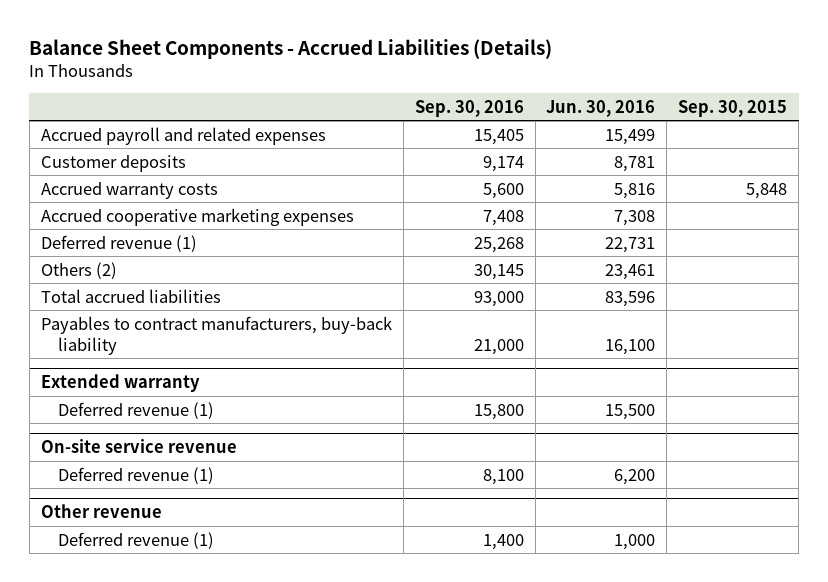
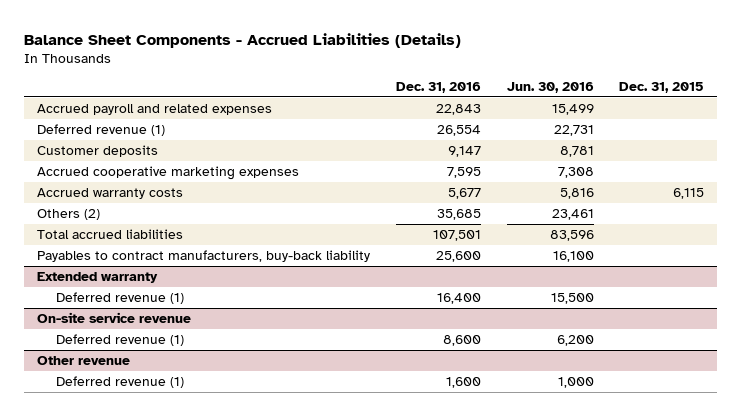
[414,99,524,117] Sep. 30, 2016 -> none
[678,99,788,117] Sep. 30, 2015 -> none
none -> [395,81,481,93] Dec. 31, 2016
none -> [619,81,705,93] Dec. 31, 2015
[40,234,197,252] Deferred revenue (1) -> [36,123,165,136] Deferred revenue (1)
[40,181,218,199] Accrued warranty costs -> [36,187,183,199] Accrued warranty costs

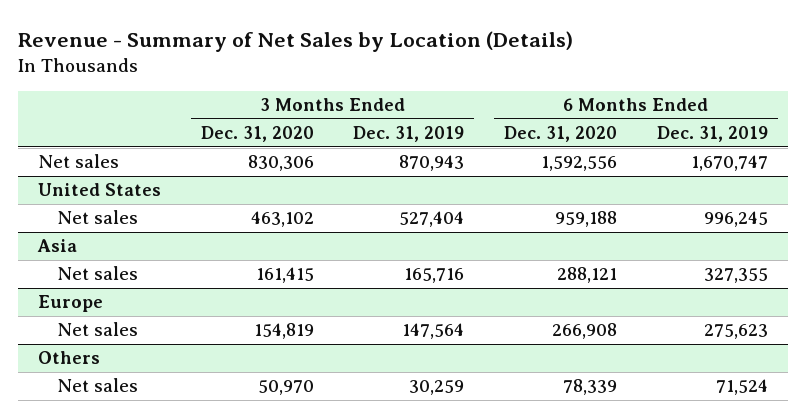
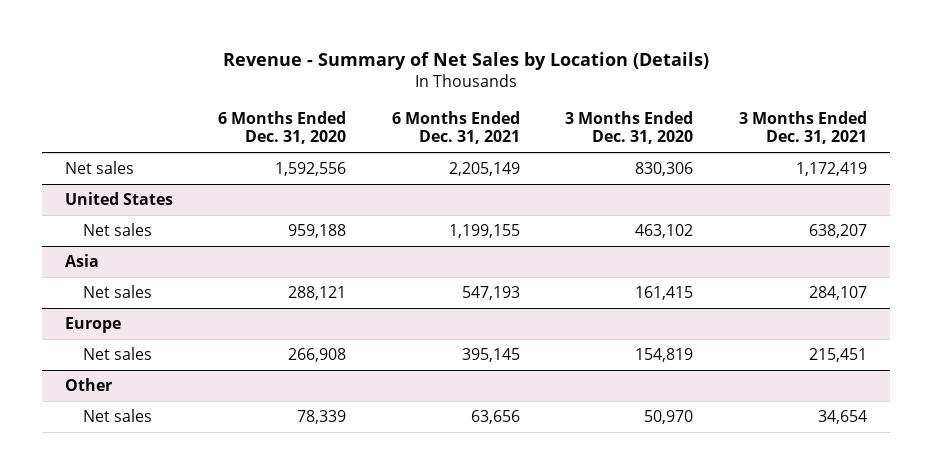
[353,126,465,143] Dec. 31, 2019 -> none
[657,126,769,143] Dec. 31, 2019 -> none
none -> [391,110,520,145] 6 Months Ended Dec. 31, 2021
none -> [738,110,867,145] 3 Months Ended Dec. 31, 2021
[37,351,100,365] Others -> [64,377,112,391] Other

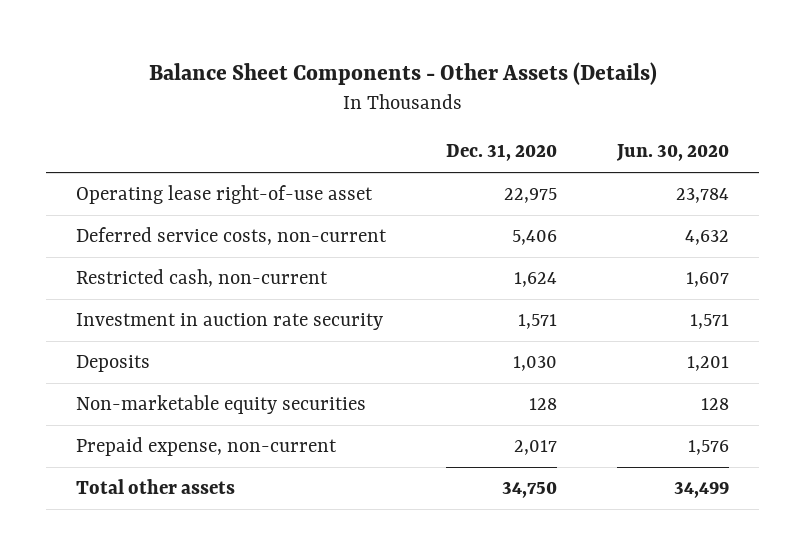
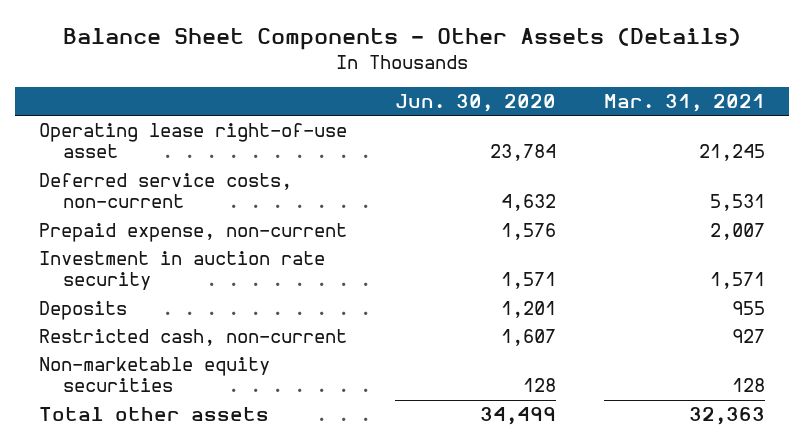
[446,144,558,162] Dec. 31, 2020 -> none
none -> [603,94,765,113] Mar. 31, 2021
[76,437,338,457] Prepaid expense, non-current -> [39,223,348,243] Prepaid expense, non-current
[76,269,329,288] Restricted cash, non-current -> [39,329,348,347] Restricted cash, non-current

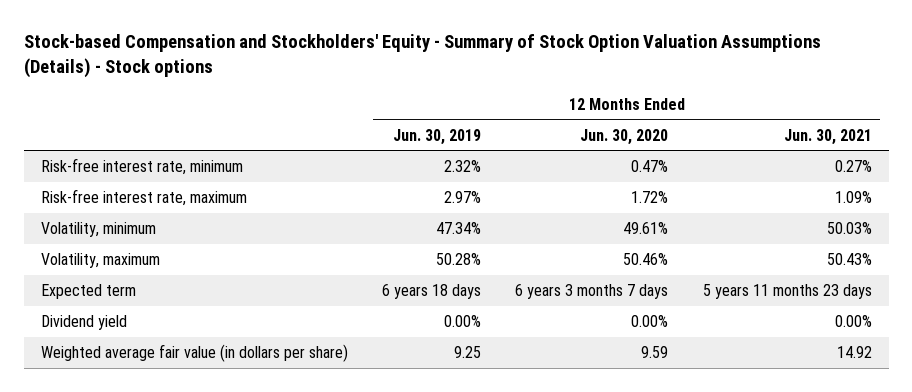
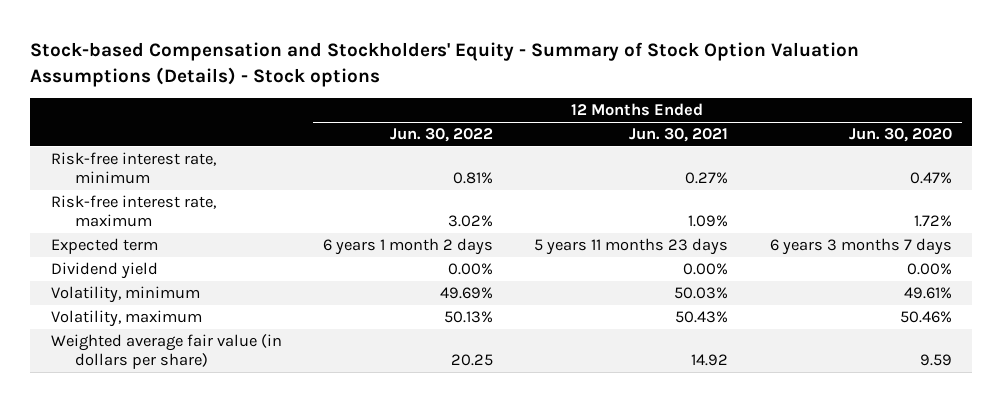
[392,128,481,145] Jun. 30, 2019 -> none
none -> [390,128,494,143] Jun. 30, 2022
[40,222,156,238] Volatility, minimum -> [51,286,201,304] Volatility, minimum
[40,253,160,269] Volatility, maximum -> [51,310,203,328] Volatility, maximum

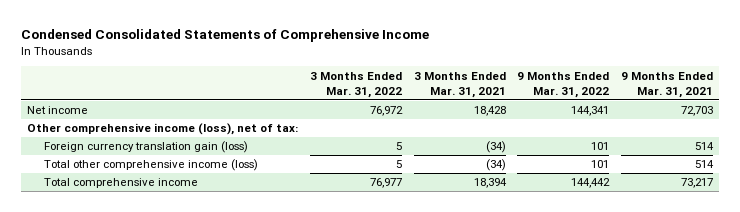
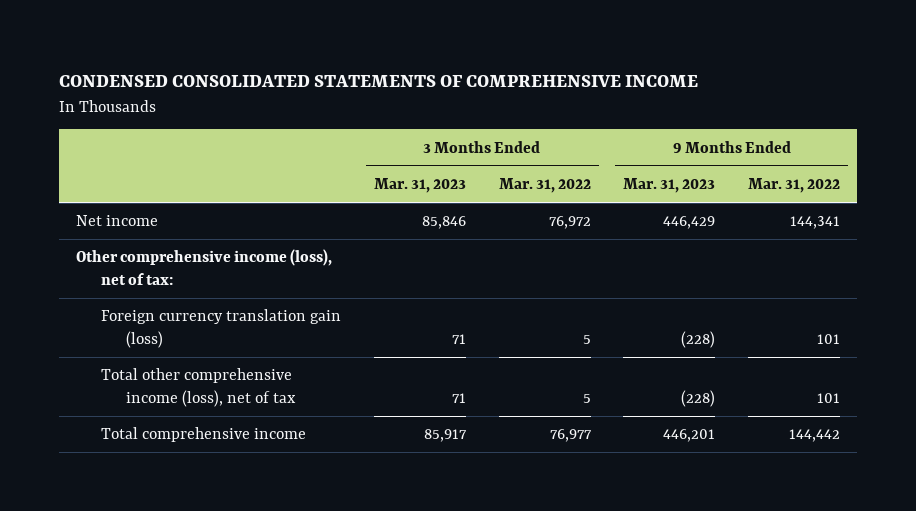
[20,29,429,43] Condensed Consolidated Statements of Comprehensive Income -> [59,75,699,88] CONDENSED CONSOLIDATED STATEMENTS OF COMPREHENSIVE INCOME
[413,71,506,98] 3 Months Ended Mar. 31, 2021 -> none
[621,71,714,98] 9 Months Ended Mar. 31, 2021 -> none
none -> [373,178,466,194] Mar. 31, 2023
none -> [623,178,716,194] Mar. 31, 2023
[43,159,258,172] Total other comprehensive income (loss) -> [100,368,297,408] Total other comprehensive income (loss), net of tax

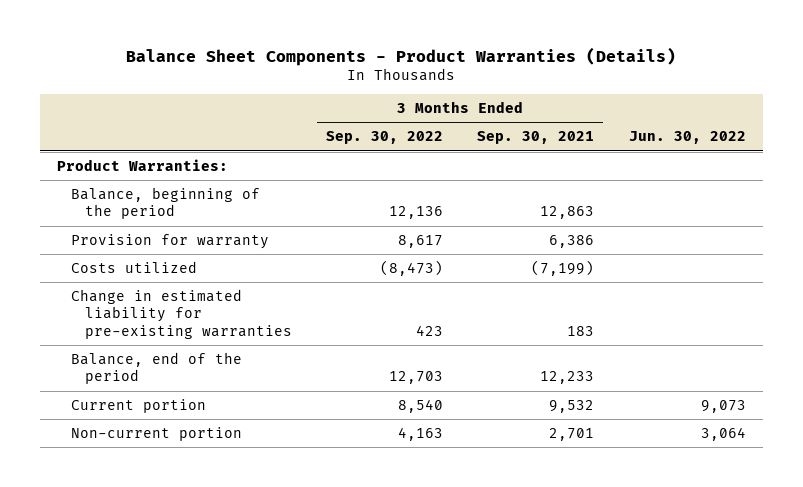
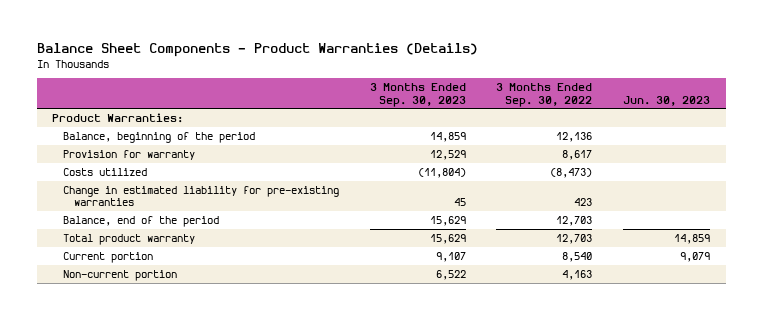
[477,131,595,145] Sep. 30, 2021 -> none
[628,131,746,145] Jun. 30, 2022 -> none
none -> [369,83,466,107] 3 Months Ended Sep. 30, 2023
none -> [623,95,711,106] Jun. 30, 2023
none -> [62,233,195,245] Total product warranty

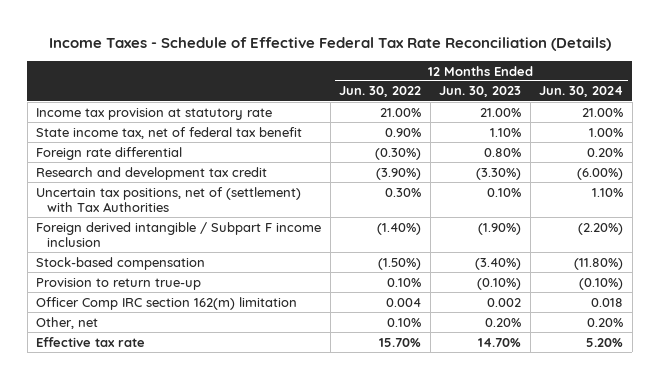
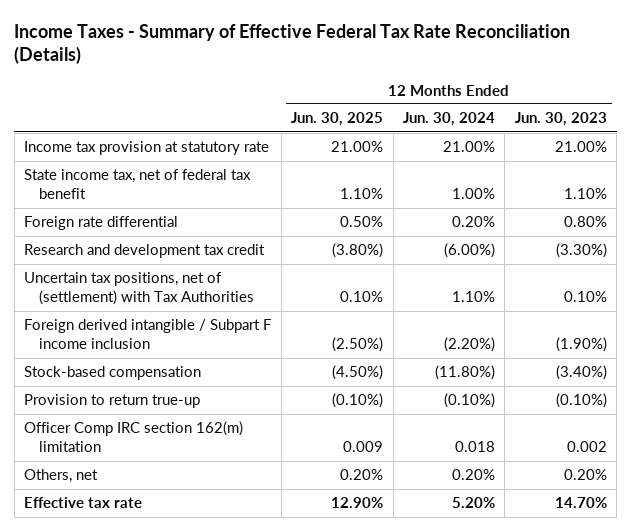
[48,36,611,51] Income Taxes - Schedule of Effective Federal Tax Rate Reconciliation (Details) -> [14,23,571,65] Income Taxes - Summary of Effective Federal Tax Rate Reconciliation (Details)
[339,86,422,98] Jun. 30, 2022 -> none
none -> [291,112,384,127] Jun. 30, 2025
[36,316,99,329] Other, net -> [24,469,99,484] Others, net

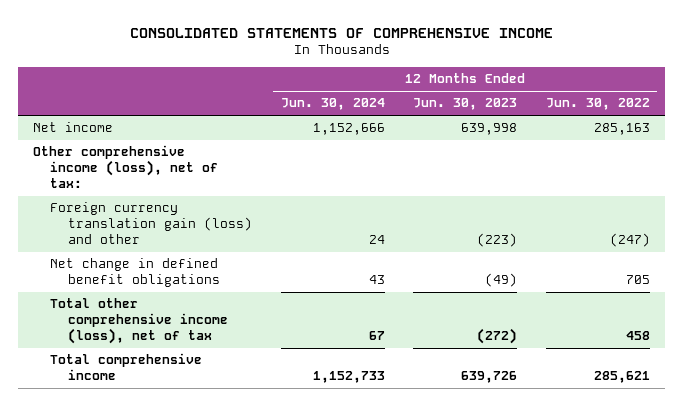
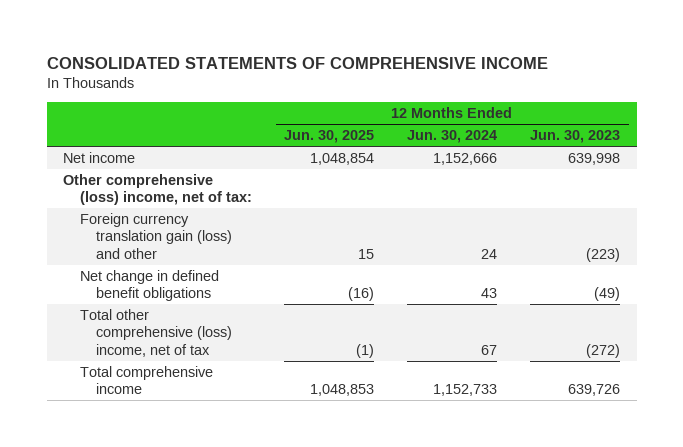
[546,98,651,111] Jun. 30, 2022 -> none
none -> [284,130,375,144] Jun. 30, 2025
[32,145,219,189] Other comprehensive income (loss), net of tax: -> [63,173,252,206] Other comprehensive (loss) income, net of tax:
[50,298,228,345] Total other comprehensive income (loss), net of tax -> [79,308,233,357] Total other comprehensive (loss) income, net of tax

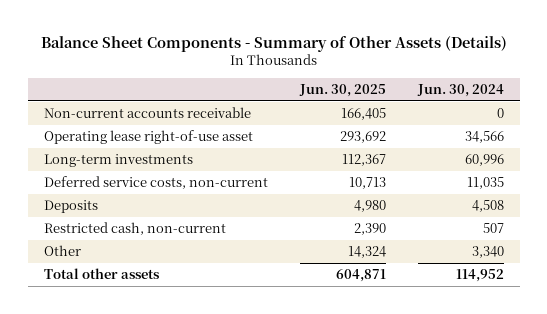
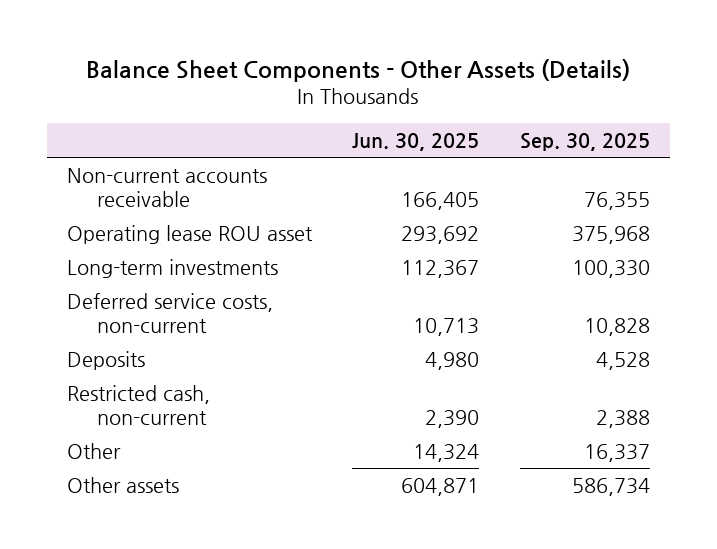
[40,35,507,52] Balance Sheet Components - Summary of Other Assets (Details) -> [86,59,631,83] Balance Sheet Components - Other Assets (Details)
[416,83,504,97] Jun. 30, 2024 -> none
none -> [519,132,650,151] Sep. 30, 2025
[43,130,253,145] Operating lease right-of-use asset -> [66,224,313,244] Operating lease ROU asset
[43,268,160,280] Total other assets -> [66,476,179,493] Other assets

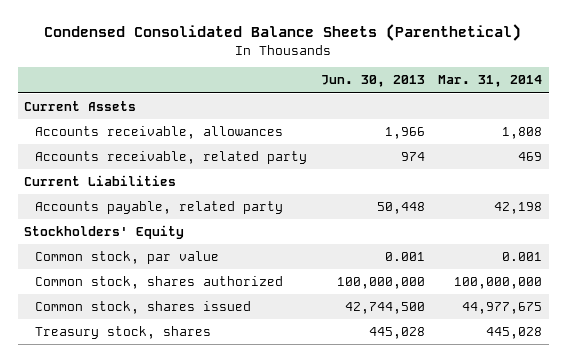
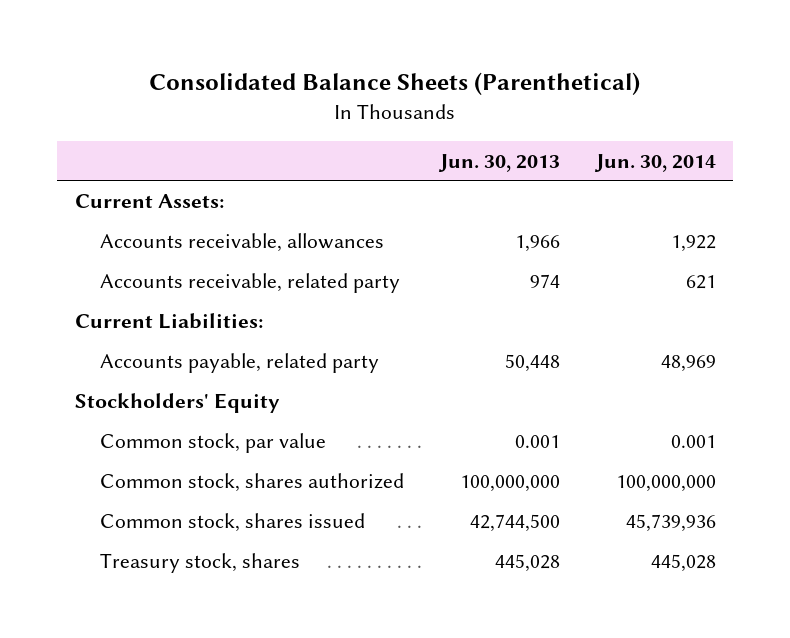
[44,24,522,42] Condensed Consolidated Balance Sheets (Parenthetical) -> [149,72,641,96] Consolidated Balance Sheets (Parenthetical)
[438,75,543,88] Mar. 31, 2014 -> none
none -> [593,153,716,172] Jun. 30, 2014
[24,101,137,112] Current Assets -> [74,193,224,208] Current Assets:
[24,175,177,187] Current Liabilities -> [74,312,263,329] Current Liabilities:

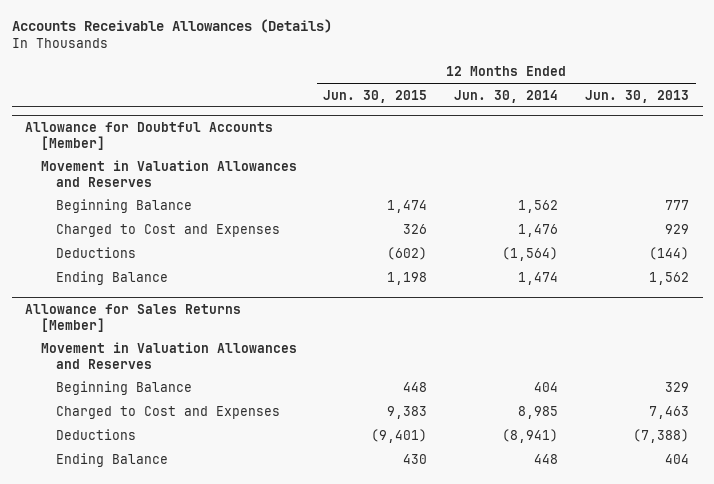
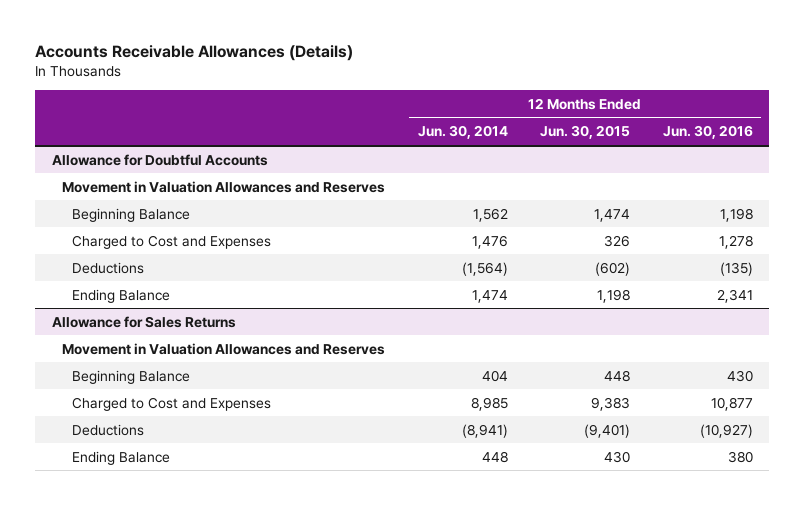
[585,89,690,103] Jun. 30, 2013 -> none
none -> [663,125,754,140] Jun. 30, 2016
[25,122,274,151] Allowance for Doubtful Accounts [Member] -> [51,153,268,166] Allowance for Doubtful Accounts
[25,304,242,333] Allowance for Sales Returns [Member] -> [51,315,236,328] Allowance for Sales Returns

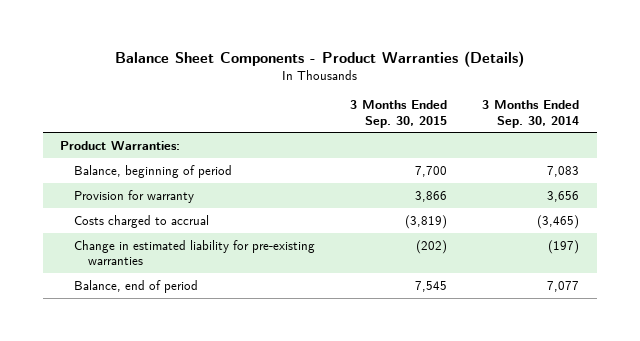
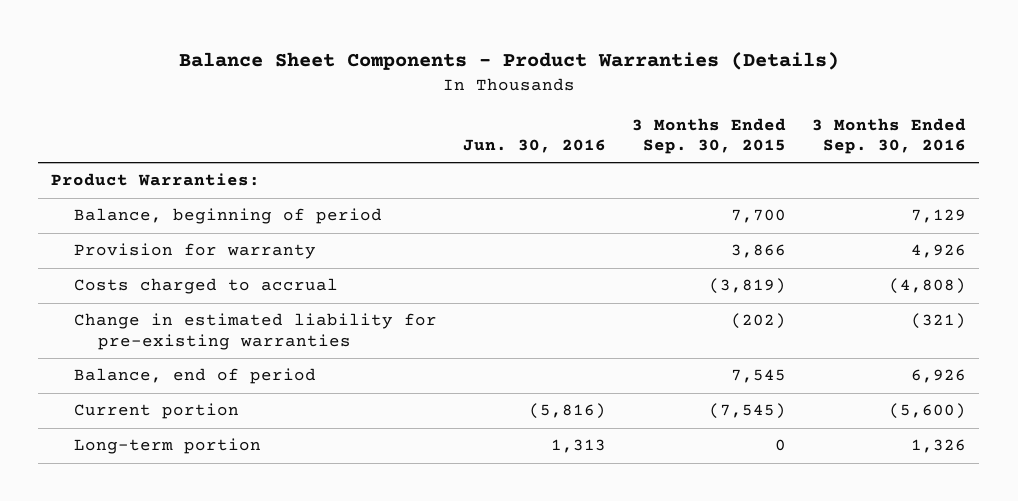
[482,100,580,128] 3 Months Ended Sep. 30, 2014 -> none
none -> [463,139,607,154] Jun. 30, 2016
none -> [812,117,967,155] 3 Months Ended Sep. 30, 2016
none -> [74,403,240,420] Current portion
none -> [74,438,262,455] Long-term portion

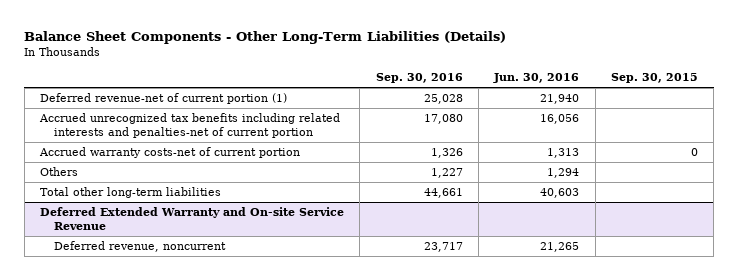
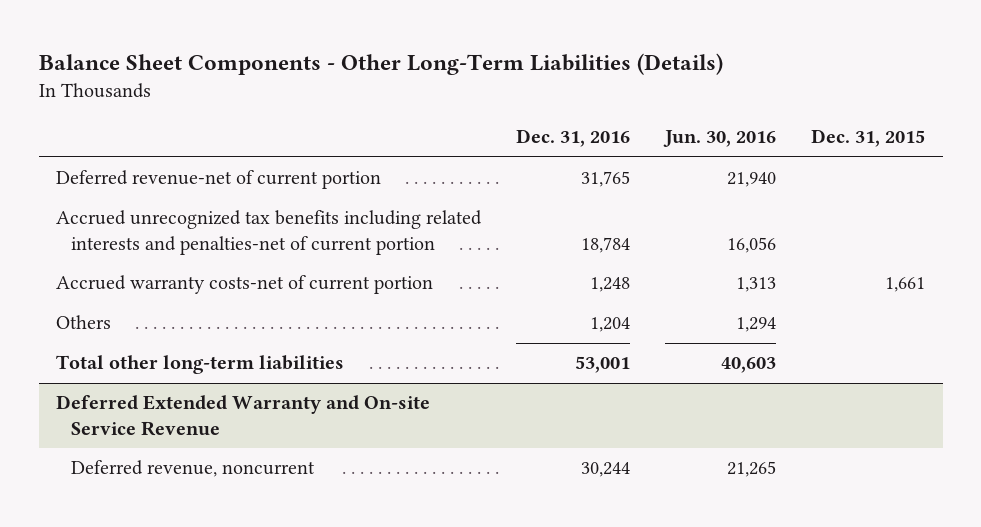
[375,73,463,84] Sep. 30, 2016 -> none
[611,73,699,84] Sep. 30, 2015 -> none
none -> [516,129,631,148] Dec. 31, 2016
none -> [811,129,926,148] Dec. 31, 2015
[40,92,288,104] Deferred revenue-net of current portion (1) -> [56,170,382,190] Deferred revenue-net of current portion

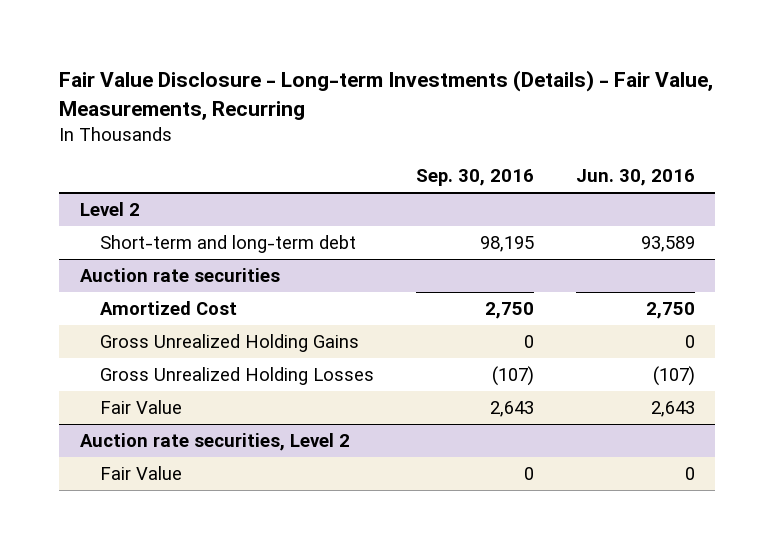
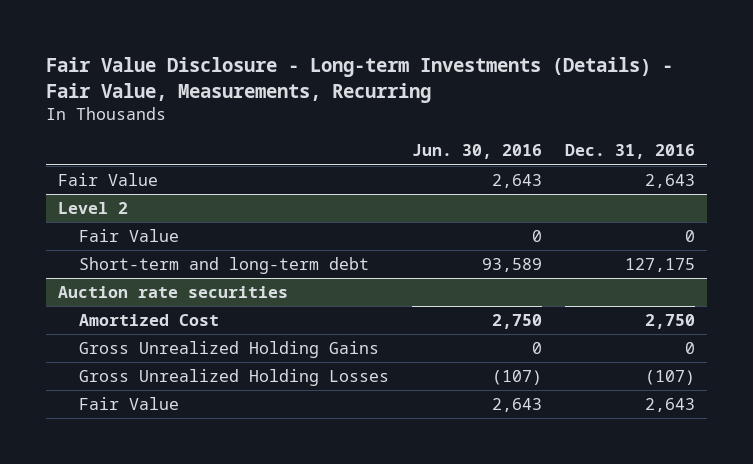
[415,169,534,187] Sep. 30, 2016 -> none
none -> [565,144,696,160] Dec. 31, 2016
none -> [58,173,159,187] Fair Value
none -> [78,229,179,243] Fair Value
[79,433,350,452] Auction rate securities, Level 2 -> none
[100,466,183,481] Fair Value -> none

